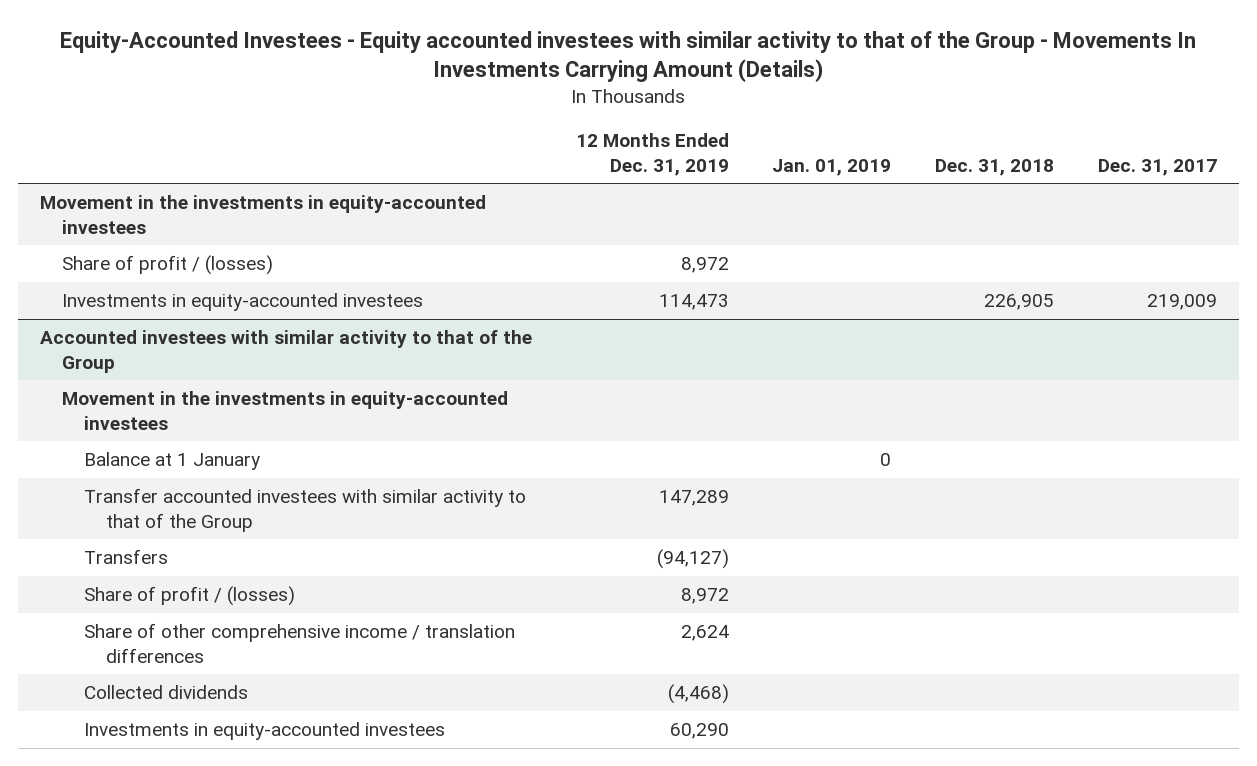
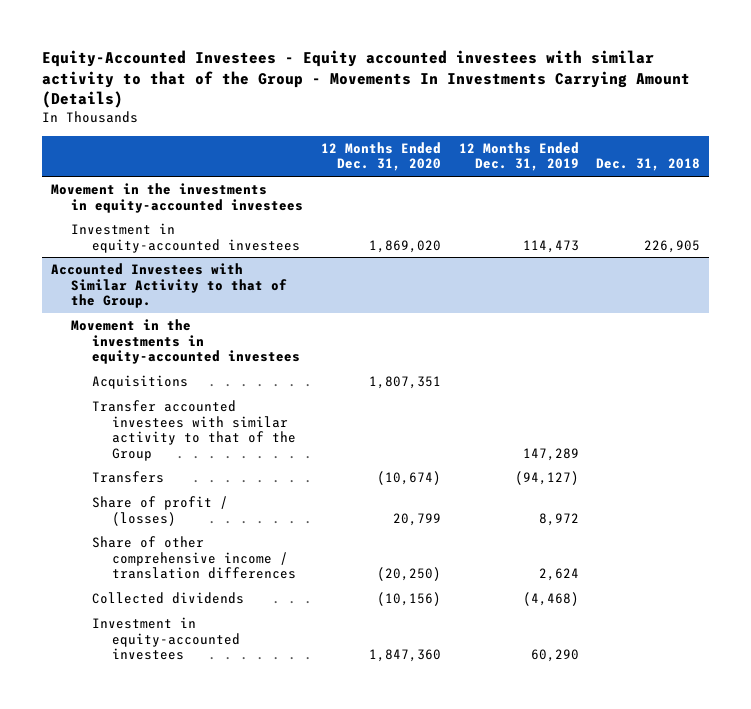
[772,158,892,176] Jan. 01, 2019 -> none
[1097,158,1217,176] Dec. 31, 2017 -> none
none -> [320,141,441,172] 12 Months Ended Dec. 31, 2020
[62,255,274,276] Share of profit / (losses) -> none
[62,293,424,312] Investments in equity-accounted investees -> [71,223,300,253] Investment in equity-accounted investees
[40,330,533,373] Accounted investees with similar activity to that of the Group -> [50,263,288,309] Accounted Investees with Similar Activity to that of the Group.
[83,452,260,471] Balance at 1 January -> none
none -> [91,375,188,390] Acquisitions
[83,722,445,741] Investments in equity-accounted investees -> [91,617,241,661] Investment in equity-accounted investees

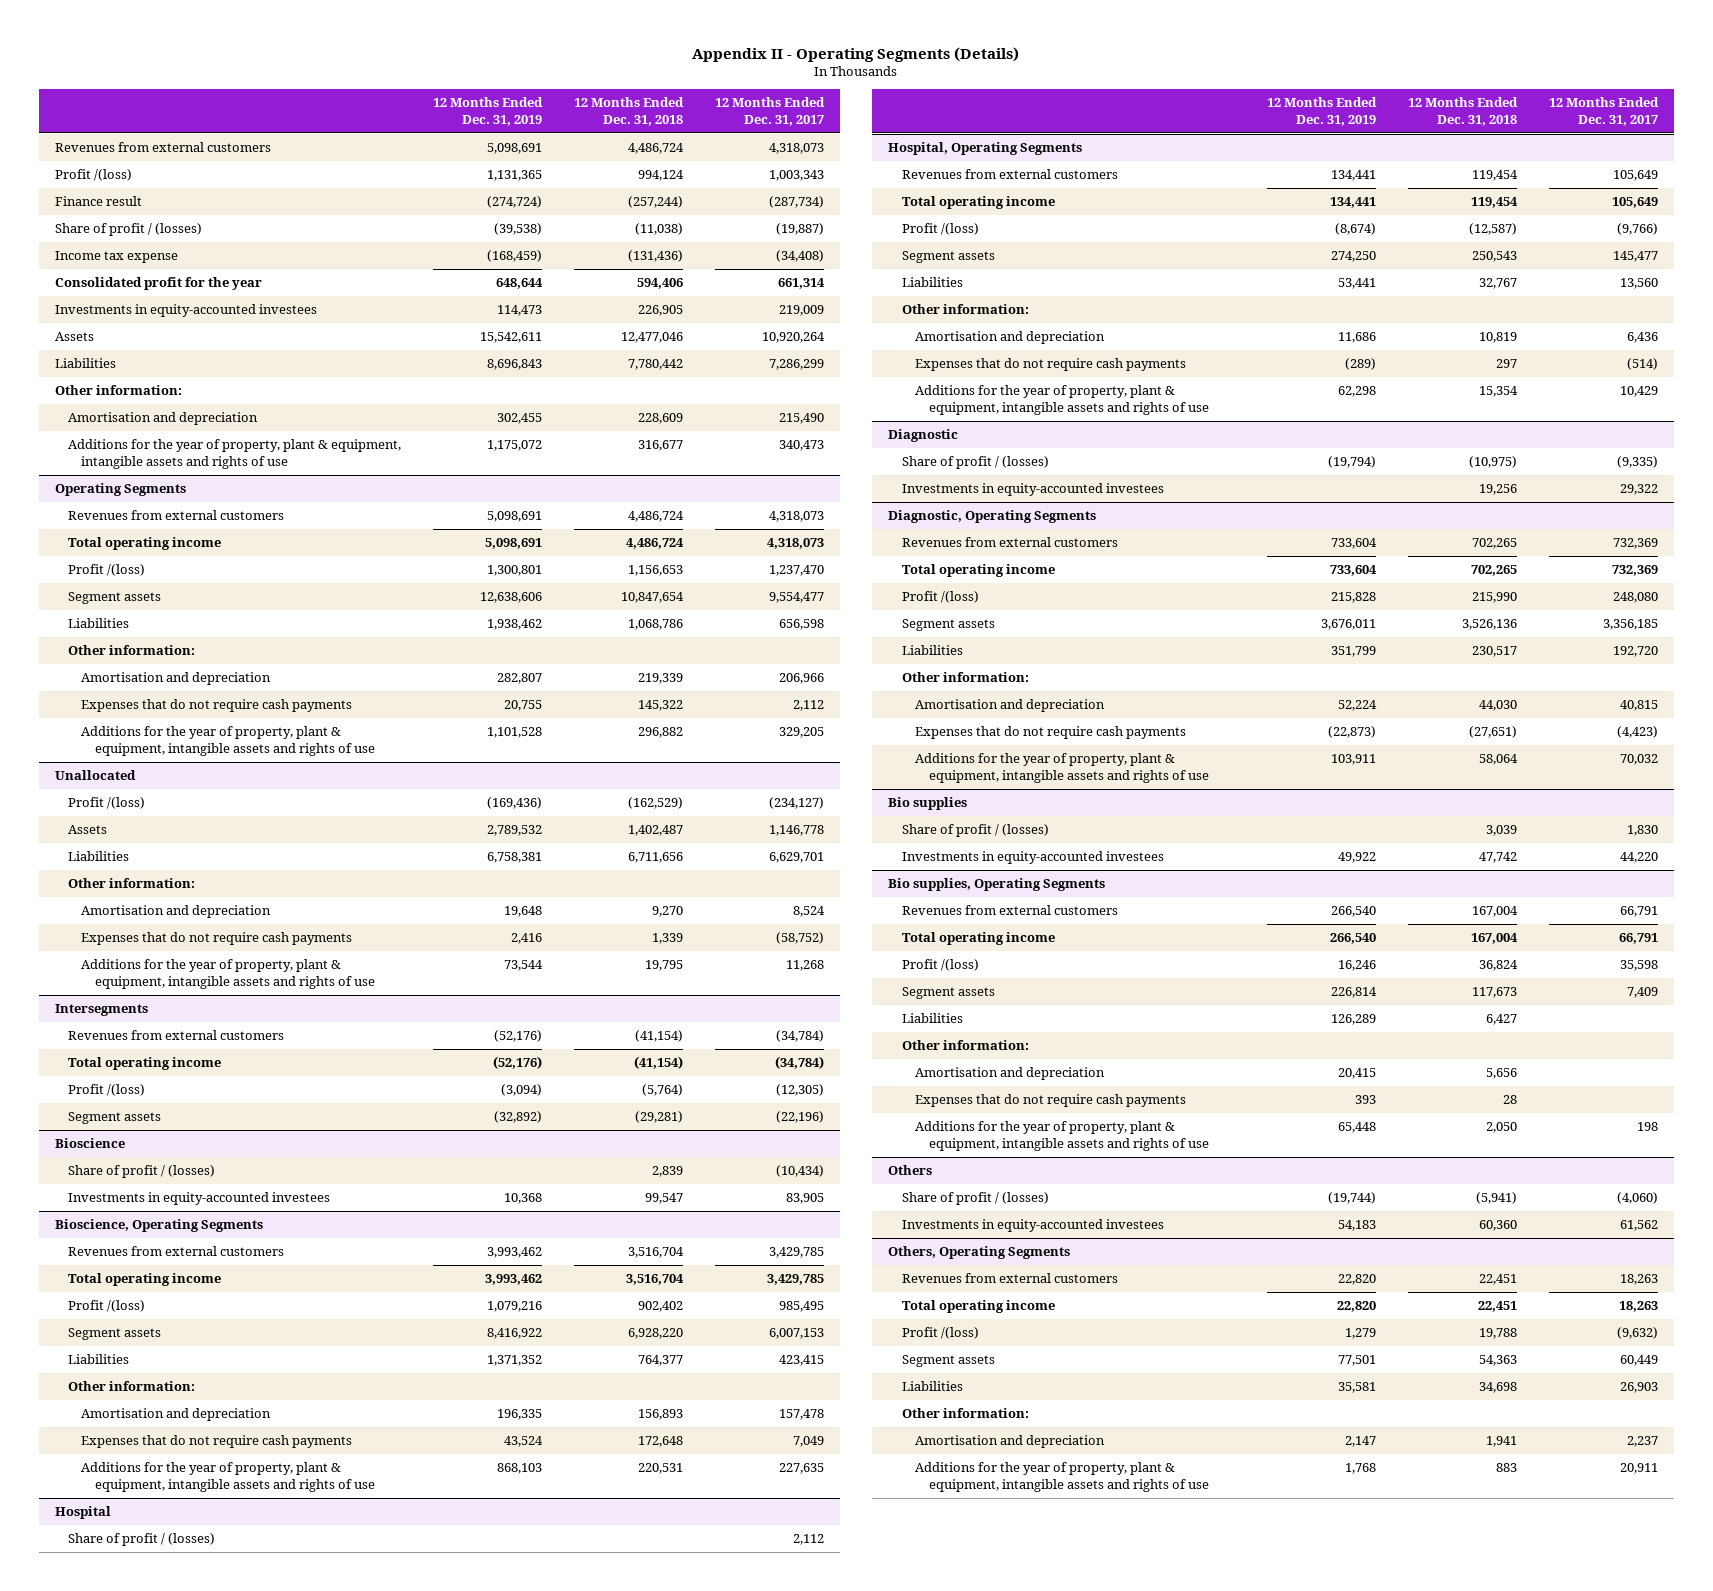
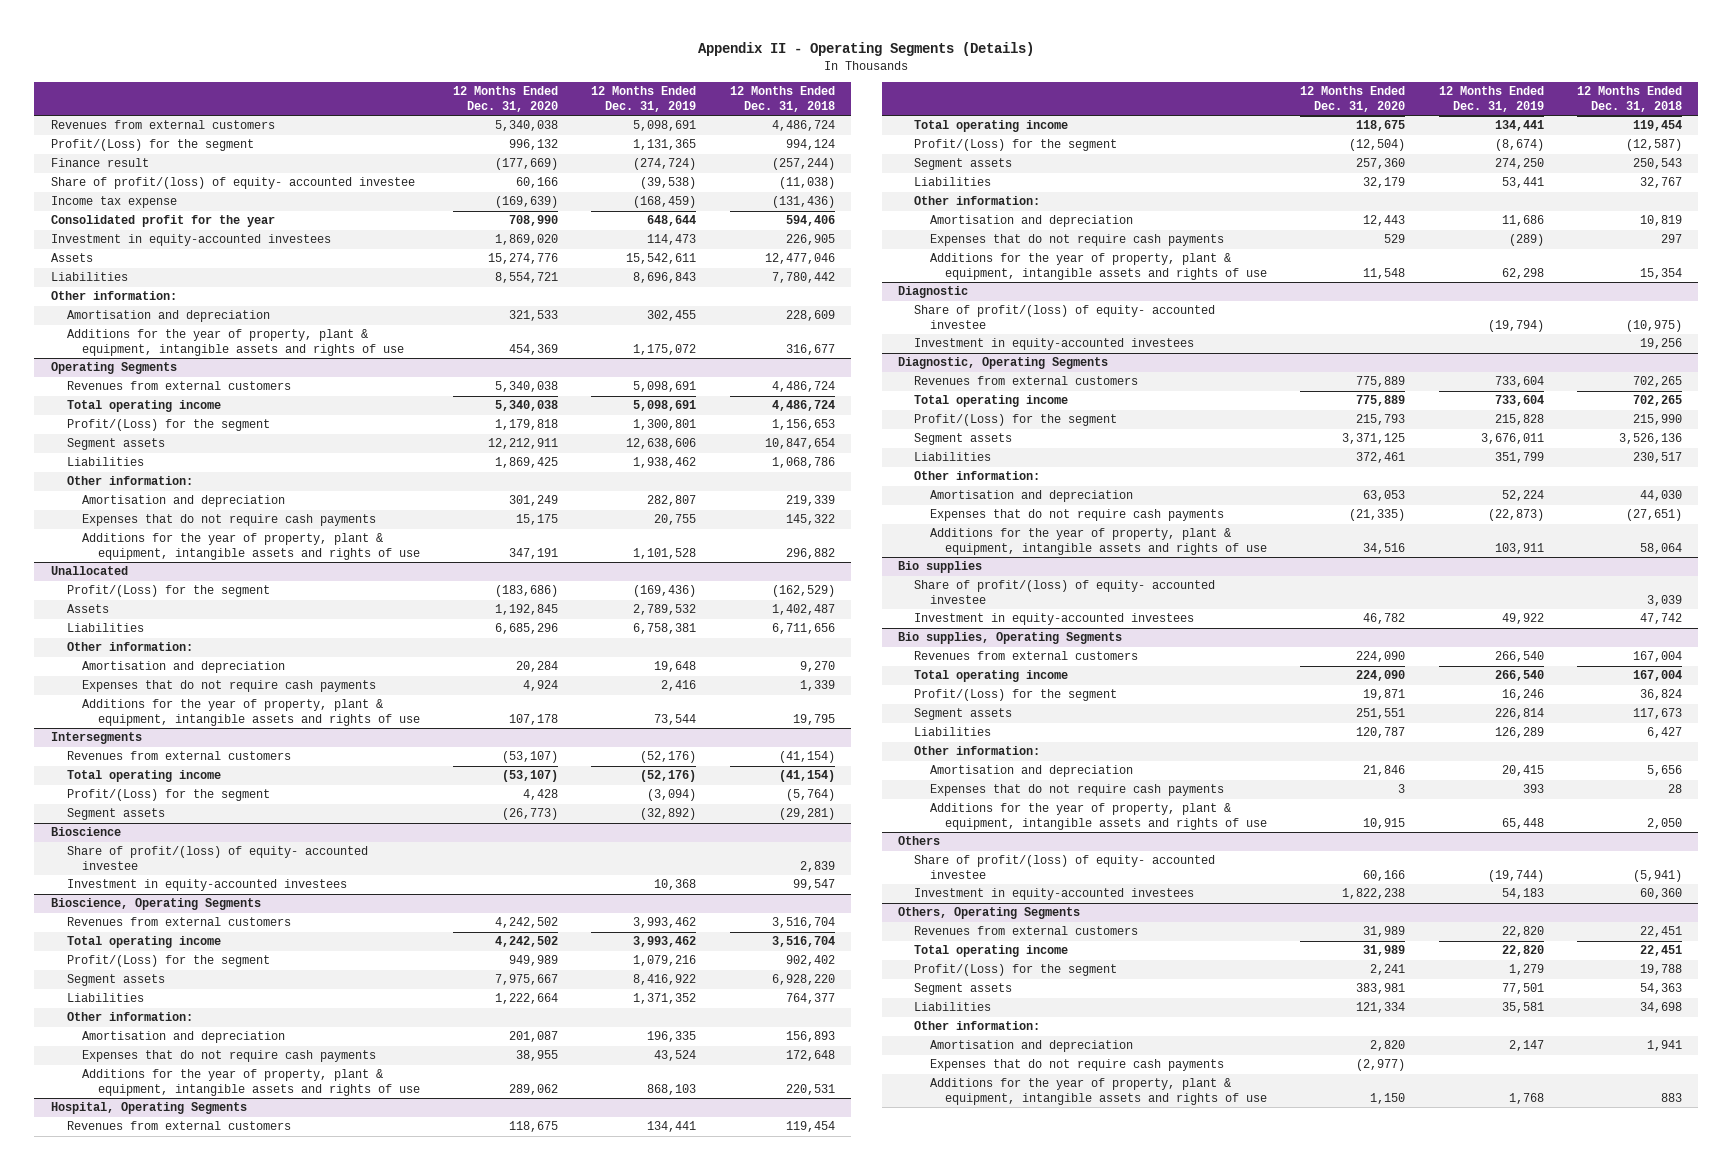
[715,97,826,127] 12 Months Ended Dec. 31, 2017 -> none
none -> [453,86,559,112] 12 Months Ended Dec. 31, 2020
[54,169,132,182] Profit /(loss) -> [50,139,254,152] Profit/(Loss) for the segment
[54,223,202,237] Share of profit / (losses) -> [50,177,415,190] Share of profit/(loss) of equity- accounted investee
[54,304,317,318] Investments in equity-accounted investees -> [50,234,331,247] Investment in equity-accounted investees
[68,564,146,577] Profit /(loss) -> [66,419,270,432] Profit/(Loss) for the segment
[68,797,146,810] Profit /(loss) -> [66,585,270,598] Profit/(Loss) for the segment
[68,1084,146,1097] Profit /(loss) -> [66,789,270,802] Profit/(Loss) for the segment
[68,1165,216,1179] Share of profit / (losses) -> [66,846,368,870] Share of profit/(loss) of equity- accounted investee
[68,1192,331,1206] Investments in equity-accounted investees -> [66,879,347,892] Investment in equity-accounted investees
[68,1300,146,1313] Profit /(loss) -> [66,955,270,968] Profit/(Loss) for the segment
[54,1506,111,1520] Hospital -> none
[68,1533,216,1547] Share of profit / (losses) -> none
[901,223,979,236] Profit /(loss) -> [913,139,1117,152] Profit/(Loss) for the segment
[901,456,1049,470] Share of profit / (losses) -> [913,305,1215,329] Share of profit/(loss) of equity- accounted investee
[901,483,1164,497] Investments in equity-accounted investees -> [913,338,1194,351] Investment in equity-accounted investees
[901,591,979,604] Profit /(loss) -> [913,414,1117,427] Profit/(Loss) for the segment
[901,824,1049,838] Share of profit / (losses) -> [913,580,1215,604] Share of profit/(loss) of equity- accounted investee
[901,851,1164,865] Investments in equity-accounted investees -> [913,613,1194,626] Investment in equity-accounted investees
[901,959,979,972] Profit /(loss) -> [913,689,1117,702] Profit/(Loss) for the segment
[901,1192,1049,1206] Share of profit / (losses) -> [913,855,1215,879] Share of profit/(loss) of equity- accounted investee
[901,1219,1164,1233] Investments in equity-accounted investees -> [913,888,1194,901] Investment in equity-accounted investees
[901,1327,979,1340] Profit /(loss) -> [913,964,1117,977] Profit/(Loss) for the segment
none -> [929,1059,1224,1072] Expenses that do not require cash payments

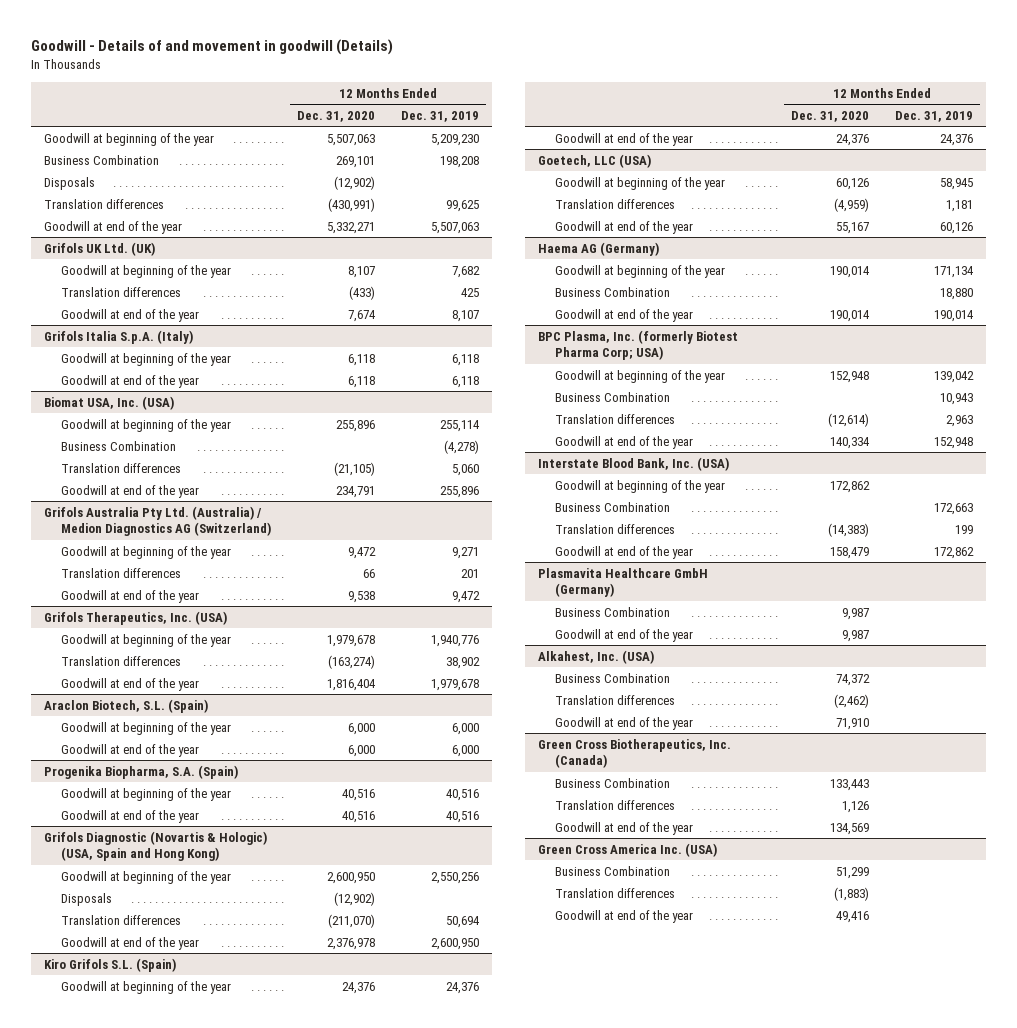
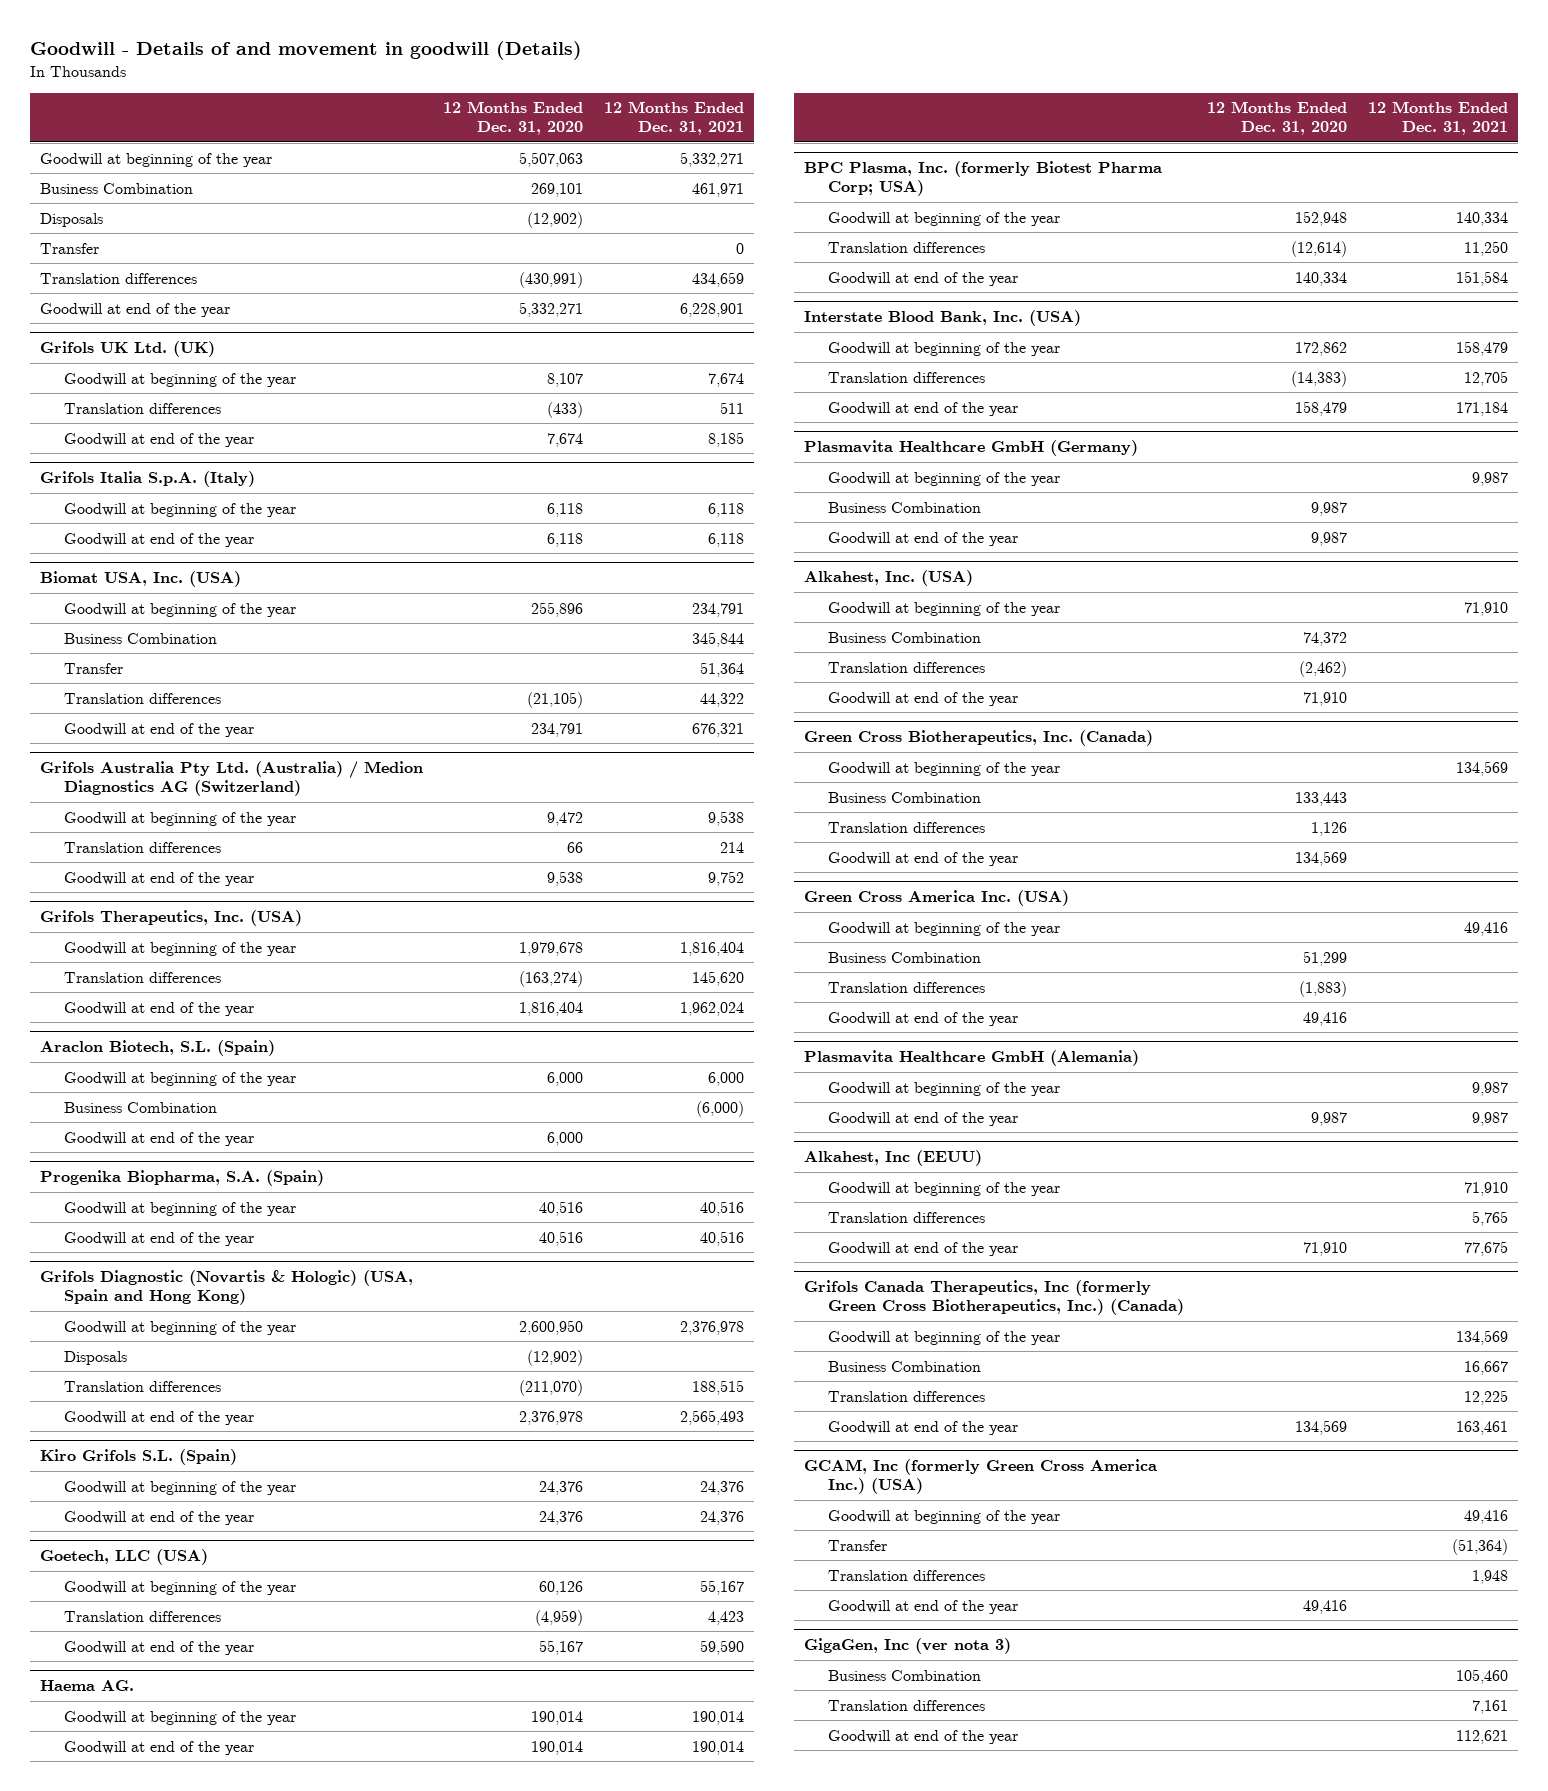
[401,110,480,122] Dec. 31, 2019 -> none
none -> [603,101,744,136] 12 Months Ended Dec. 31, 2021
none -> [40,242,100,254] Transfer
none -> [63,662,123,674] Transfer
none -> [63,1101,217,1113] Business Combination
[538,241,660,256] Haema AG (Germany) -> [40,1680,135,1692] Haema AG.
[554,286,670,297] Business Combination -> none
[554,391,670,402] Business Combination -> none
[554,501,670,512] Business Combination -> none
none -> [827,471,1060,486] Goodwill at beginning of the year
none -> [827,601,1060,616] Goodwill at beginning of the year
none -> [827,761,1060,776] Goodwill at beginning of the year
none -> [827,921,1060,936] Goodwill at beginning of the year
none -> [804,1050,1140,1067] Plasmavita Healthcare GmbH (Alemania)
none -> [827,1081,1060,1096] Goodwill at beginning of the year
none -> [827,1111,1018,1126] Goodwill at end of the year
none -> [804,1150,983,1167] Alkahest, Inc (EEUU)
none -> [827,1181,1060,1196] Goodwill at beginning of the year
none -> [827,1211,985,1223] Translation differences
none -> [827,1241,1018,1256] Goodwill at end of the year
none -> [804,1280,1184,1316] Grifols Canada Therapeutics, Inc (formerly Green Cross Biotherapeutics, Inc.) (Canada)
none -> [827,1330,1060,1345] Goodwill at beginning of the year
none -> [827,1360,981,1372] Business Combination
none -> [827,1390,985,1402] Translation differences
none -> [827,1420,1018,1435] Goodwill at end of the year
none -> [804,1459,1158,1495] GCAM, Inc (formerly Green Cross America Inc.) (USA)
none -> [827,1509,1060,1524] Goodwill at beginning of the year
none -> [827,1539,887,1551] Transfer
none -> [827,1569,985,1581] Translation differences
none -> [827,1599,1018,1614] Goodwill at end of the year
none -> [804,1638,1012,1655] GigaGen, Inc (ver nota 3)
none -> [827,1669,981,1681] Business Combination
none -> [827,1699,985,1711] Translation differences
none -> [827,1729,1018,1744] Goodwill at end of the year

